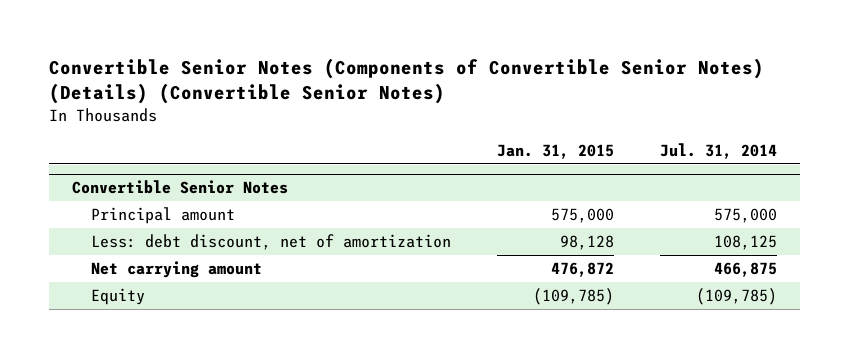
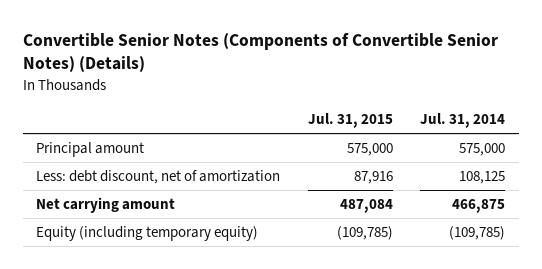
[49,58,765,104] Convertible Senior Notes (Components of Convertible Senior Notes) (Details) (Convertible Senior Notes) -> [22,32,498,73] Convertible Senior Notes (Components of Convertible Senior Notes) (Details)
[497,143,615,159] Jan. 31, 2015 -> none
none -> [307,112,393,128] Jul. 31, 2015
[72,180,289,195] Convertible Senior Notes -> none
[91,288,146,306] Equity -> [36,226,259,242] Equity (including temporary equity)

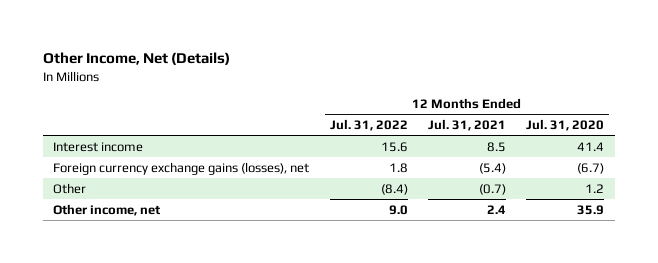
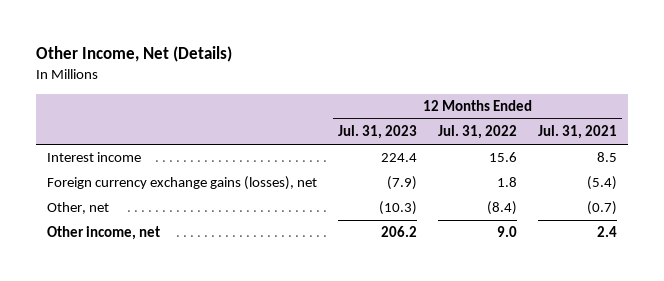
[526,119,605,132] Jul. 31, 2020 -> none
none -> [337,125,417,140] Jul. 31, 2023
[53,182,87,194] Other -> [46,202,109,215] Other, net

